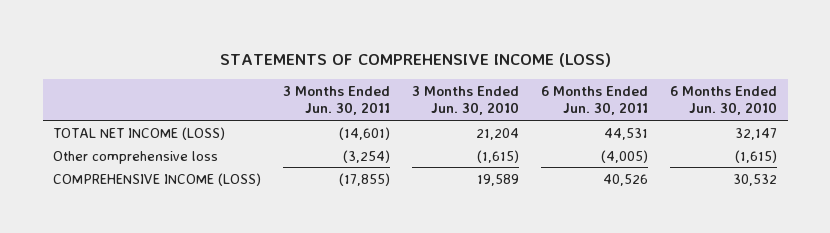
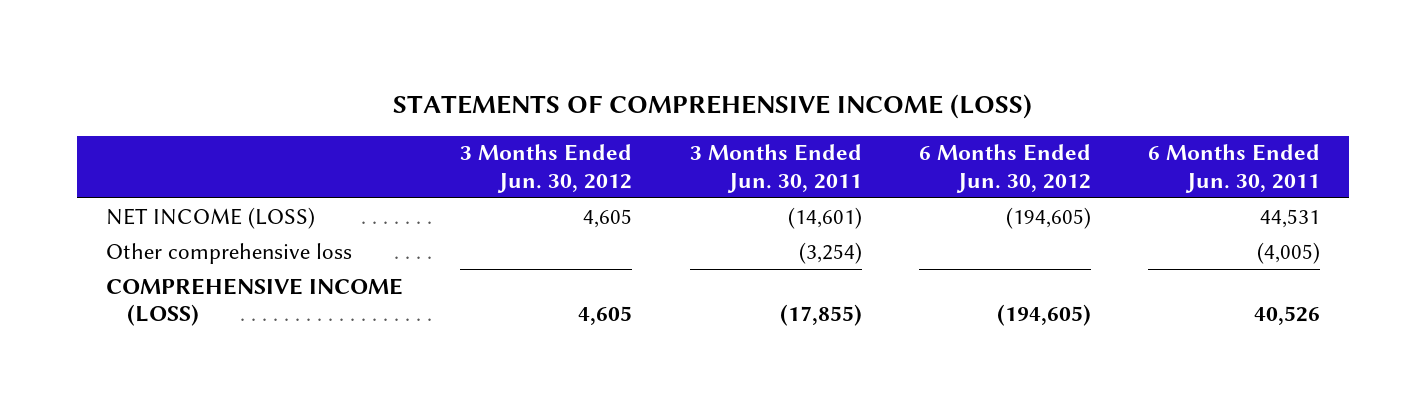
[412,85,520,116] 3 Months Ended Jun. 30, 2010 -> none
[669,85,777,116] 6 Months Ended Jun. 30, 2010 -> none
none -> [460,144,633,193] 3 Months Ended Jun. 30, 2012
none -> [919,144,1092,193] 6 Months Ended Jun. 30, 2012
[53,126,226,140] TOTAL NET INCOME (LOSS) -> [106,206,316,229] NET INCOME (LOSS)

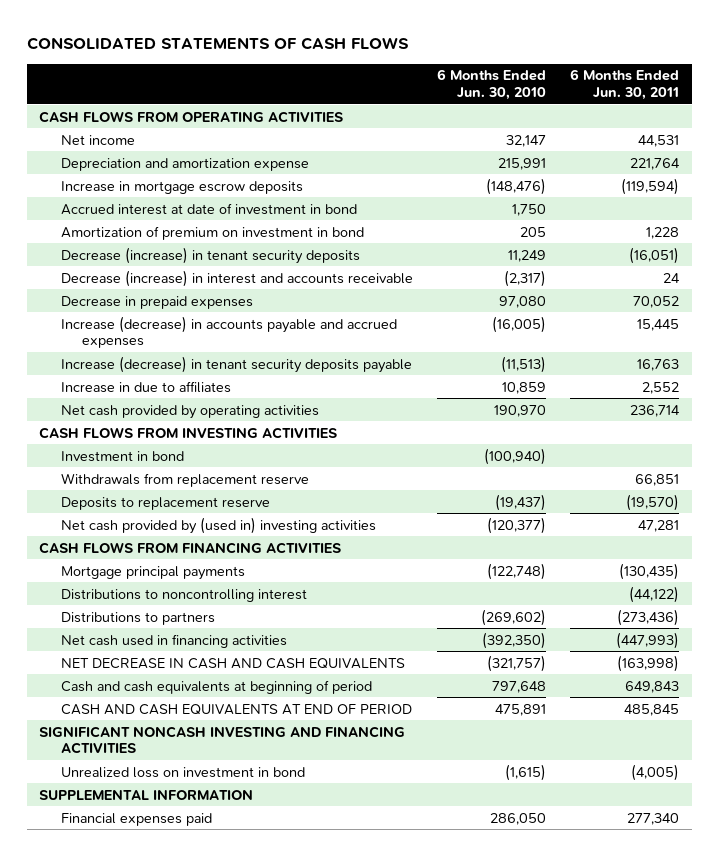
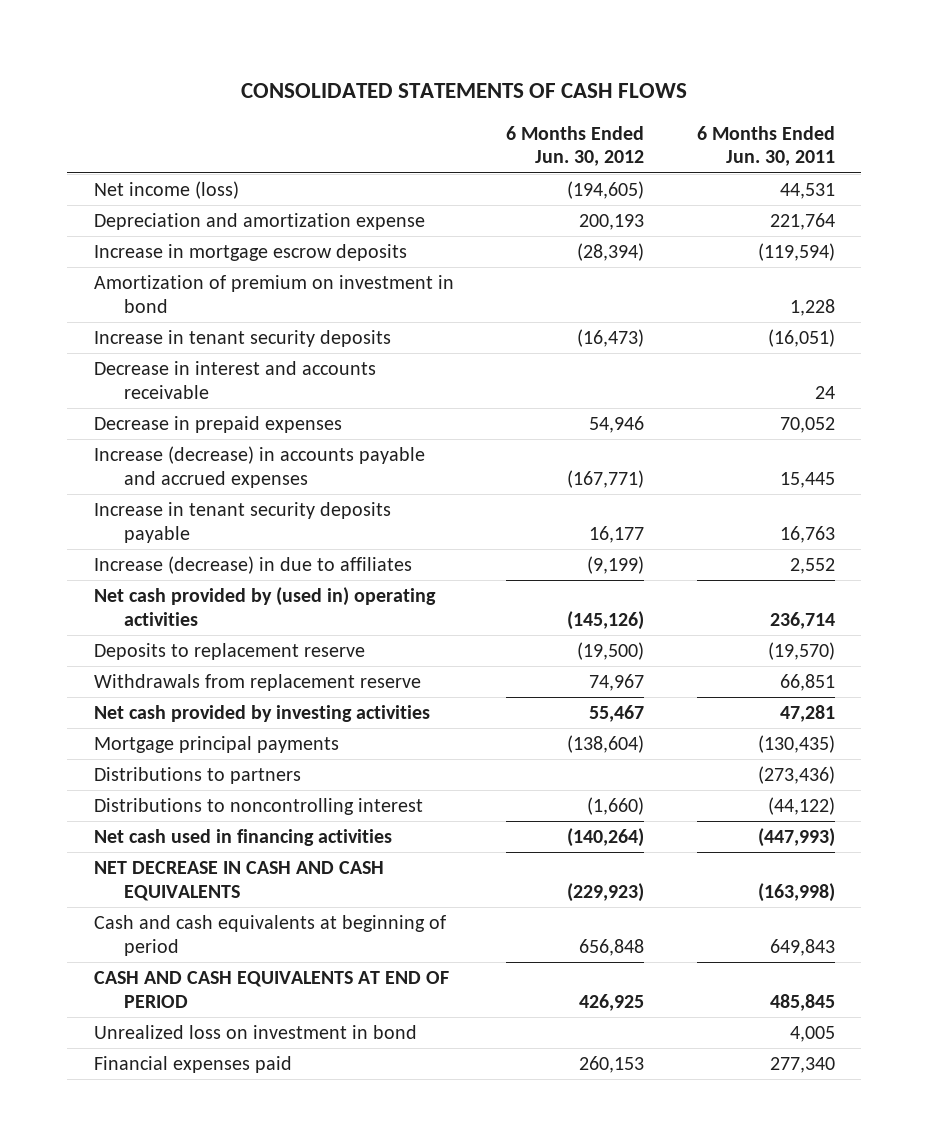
[436,69,546,101] 6 Months Ended Jun. 30, 2010 -> none
none -> [506,125,645,167] 6 Months Ended Jun. 30, 2012
[39,110,344,123] CASH FLOWS FROM OPERATING ACTIVITIES -> none
[60,134,135,145] Net income -> [93,181,239,200] Net income (loss)
[60,202,357,215] Accrued interest at date of investment in bond -> none
[60,246,360,264] Decrease (increase) in tenant security deposits -> [93,330,391,348] Increase in tenant security deposits
[60,269,413,287] Decrease (increase) in interest and accounts receivable -> [93,361,376,399] Decrease in interest and accounts receivable
[39,426,338,439] CASH FLOWS FROM INVESTING ACTIVITIES -> none
[60,450,184,462] Investment in bond -> none
[60,355,412,373] Increase (decrease) in tenant security deposits payable -> [93,502,391,543] Increase in tenant security deposits payable
[60,380,231,393] Increase in due to affiliates -> [93,556,412,575] Increase (decrease) in due to affiliates
[60,404,319,419] Net cash provided by operating activities -> [93,587,436,626] Net cash provided by (used in) operating activities
[39,541,342,554] CASH FLOWS FROM FINANCING ACTIVITIES -> none
[60,472,309,487] Withdrawals from replacement reserve -> [93,674,421,692] Withdrawals from replacement reserve
[60,516,376,534] Net cash provided by (used in) investing activities -> [93,705,430,723] Net cash provided by investing activities
[60,588,307,602] Distributions to noncontrolling interest -> [93,798,423,816] Distributions to noncontrolling interest
[39,725,406,755] SIGNIFICANT NONCASH INVESTING AND FINANCING ACTIVITIES -> none
[39,789,254,800] SUPPLEMENTAL INFORMATION -> none
[631,763,680,781] (4,005) -> [789,1026,835,1043] 4,005

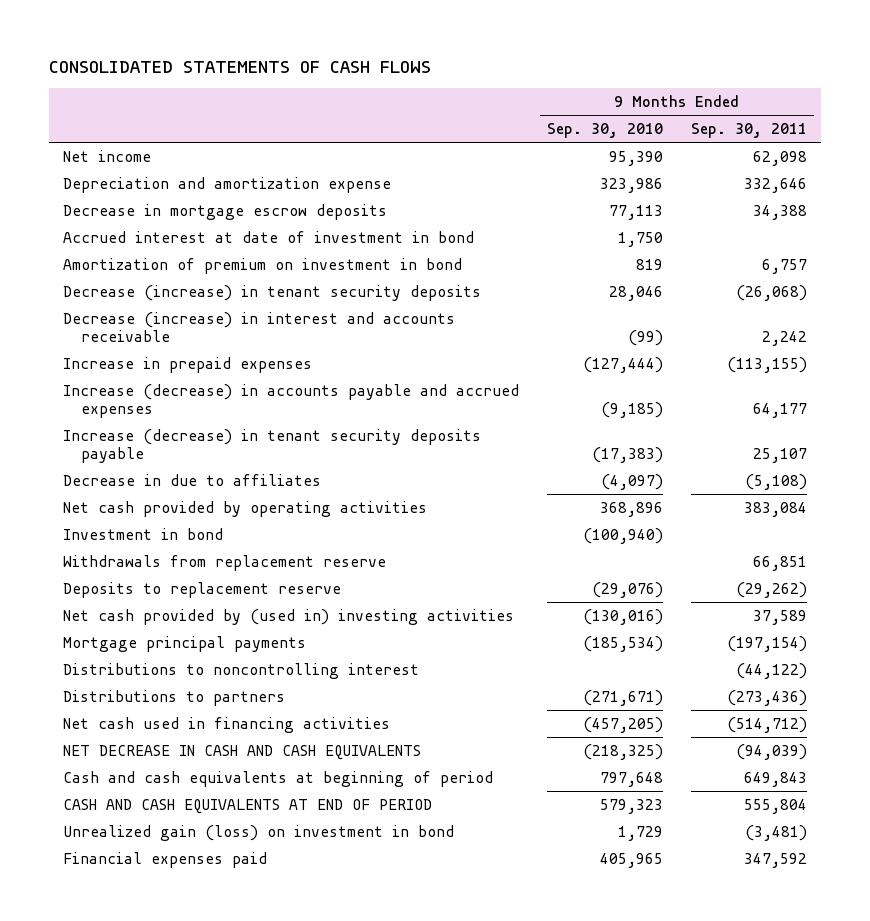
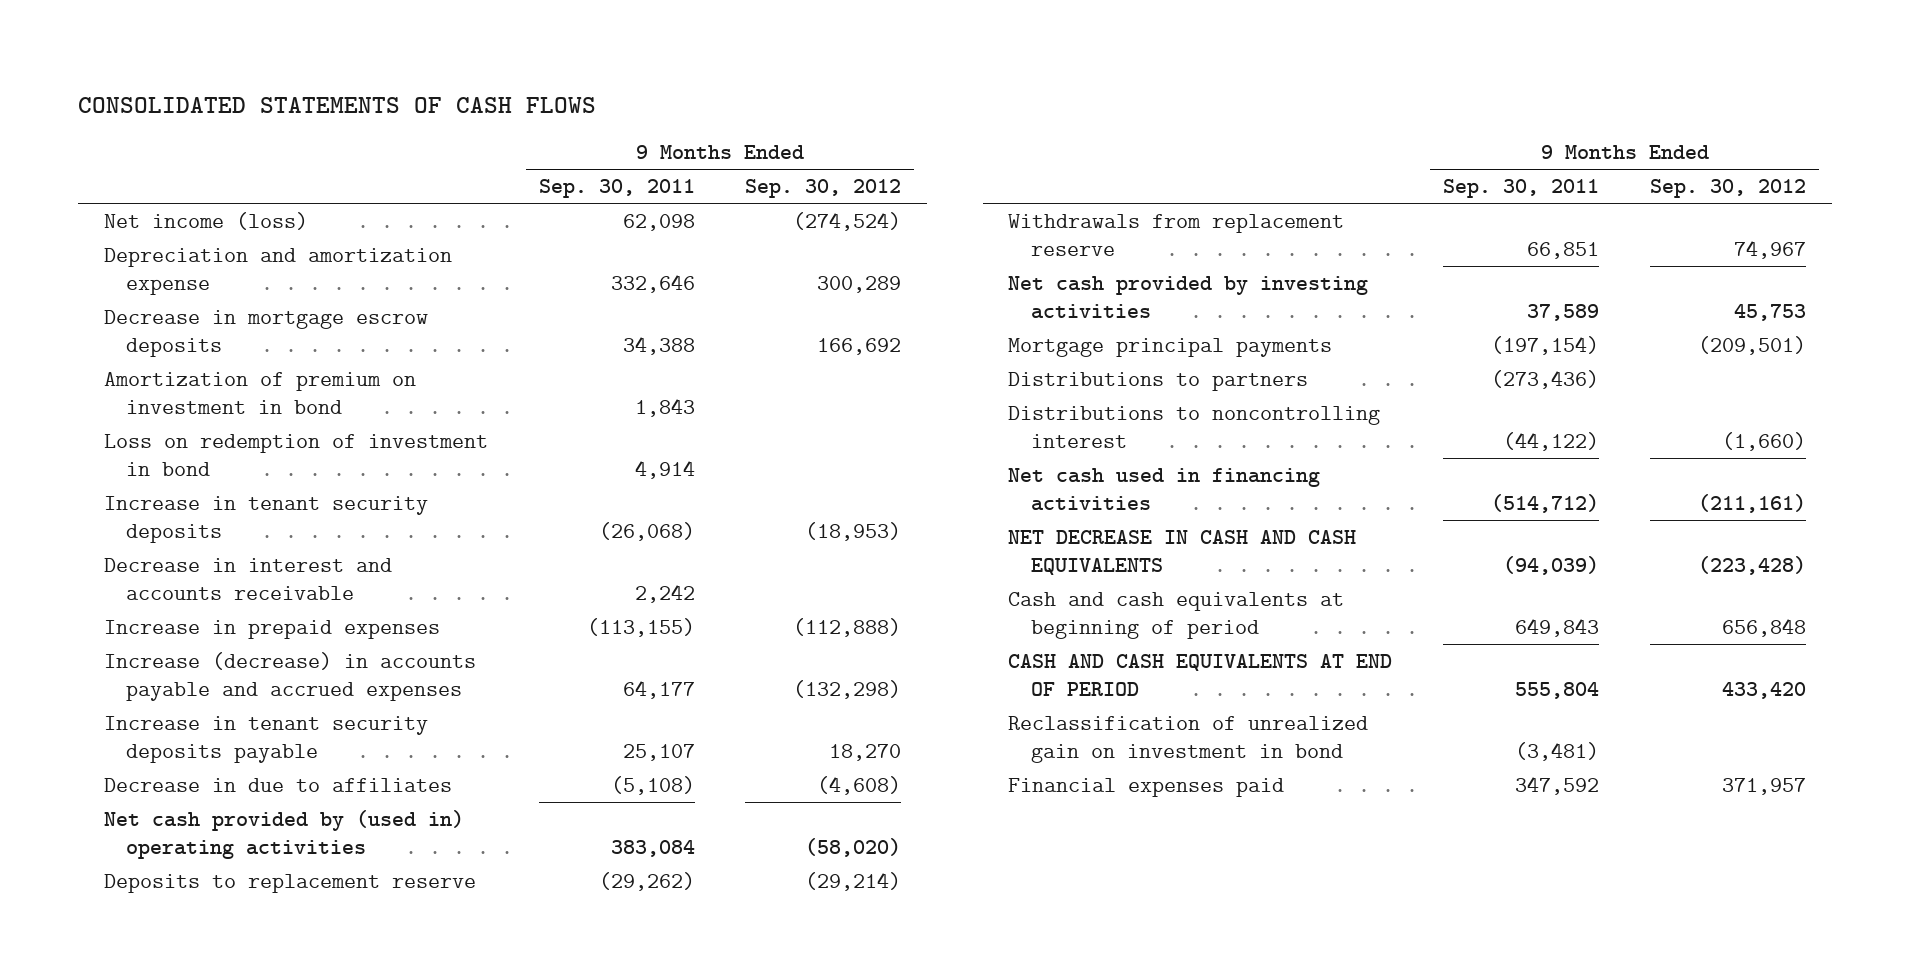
[546,122,663,138] Sep. 30, 2010 -> none
none -> [745,178,902,198] Sep. 30, 2012
[62,149,151,162] Net income -> [103,211,308,230] Net income (loss)
[62,230,474,243] Accrued interest at date of investment in bond -> none
[762,258,808,274] 6,757 -> [634,397,695,417] 1,843
none -> [103,433,488,476] Loss on redemption of investment in bond
[62,284,481,301] Decrease (increase) in tenant security deposits -> [103,495,428,543] Increase in tenant security deposits
[62,311,455,343] Decrease (increase) in interest and accounts receivable -> [103,557,392,600] Decrease in interest and accounts receivable
[62,428,481,464] Increase (decrease) in tenant security deposits payable -> [103,715,428,763] Increase in tenant security deposits payable
[62,527,223,540] Investment in bond -> none
[62,500,427,517] Net cash provided by operating activities -> [103,809,464,859] Net cash provided by (used in) operating activities
[62,554,386,571] Withdrawals from replacement reserve -> [1008,213,1345,256] Withdrawals from replacement reserve
[62,608,514,625] Net cash provided by (used in) investing activities -> [1008,275,1369,319] Net cash provided by investing activities
[62,662,419,679] Distributions to noncontrolling interest -> [1008,405,1381,448] Distributions to noncontrolling interest
[62,824,454,841] Unrealized gain (loss) on investment in bond -> [1008,715,1369,763] Reclassification of unrealized gain on investment in bond

